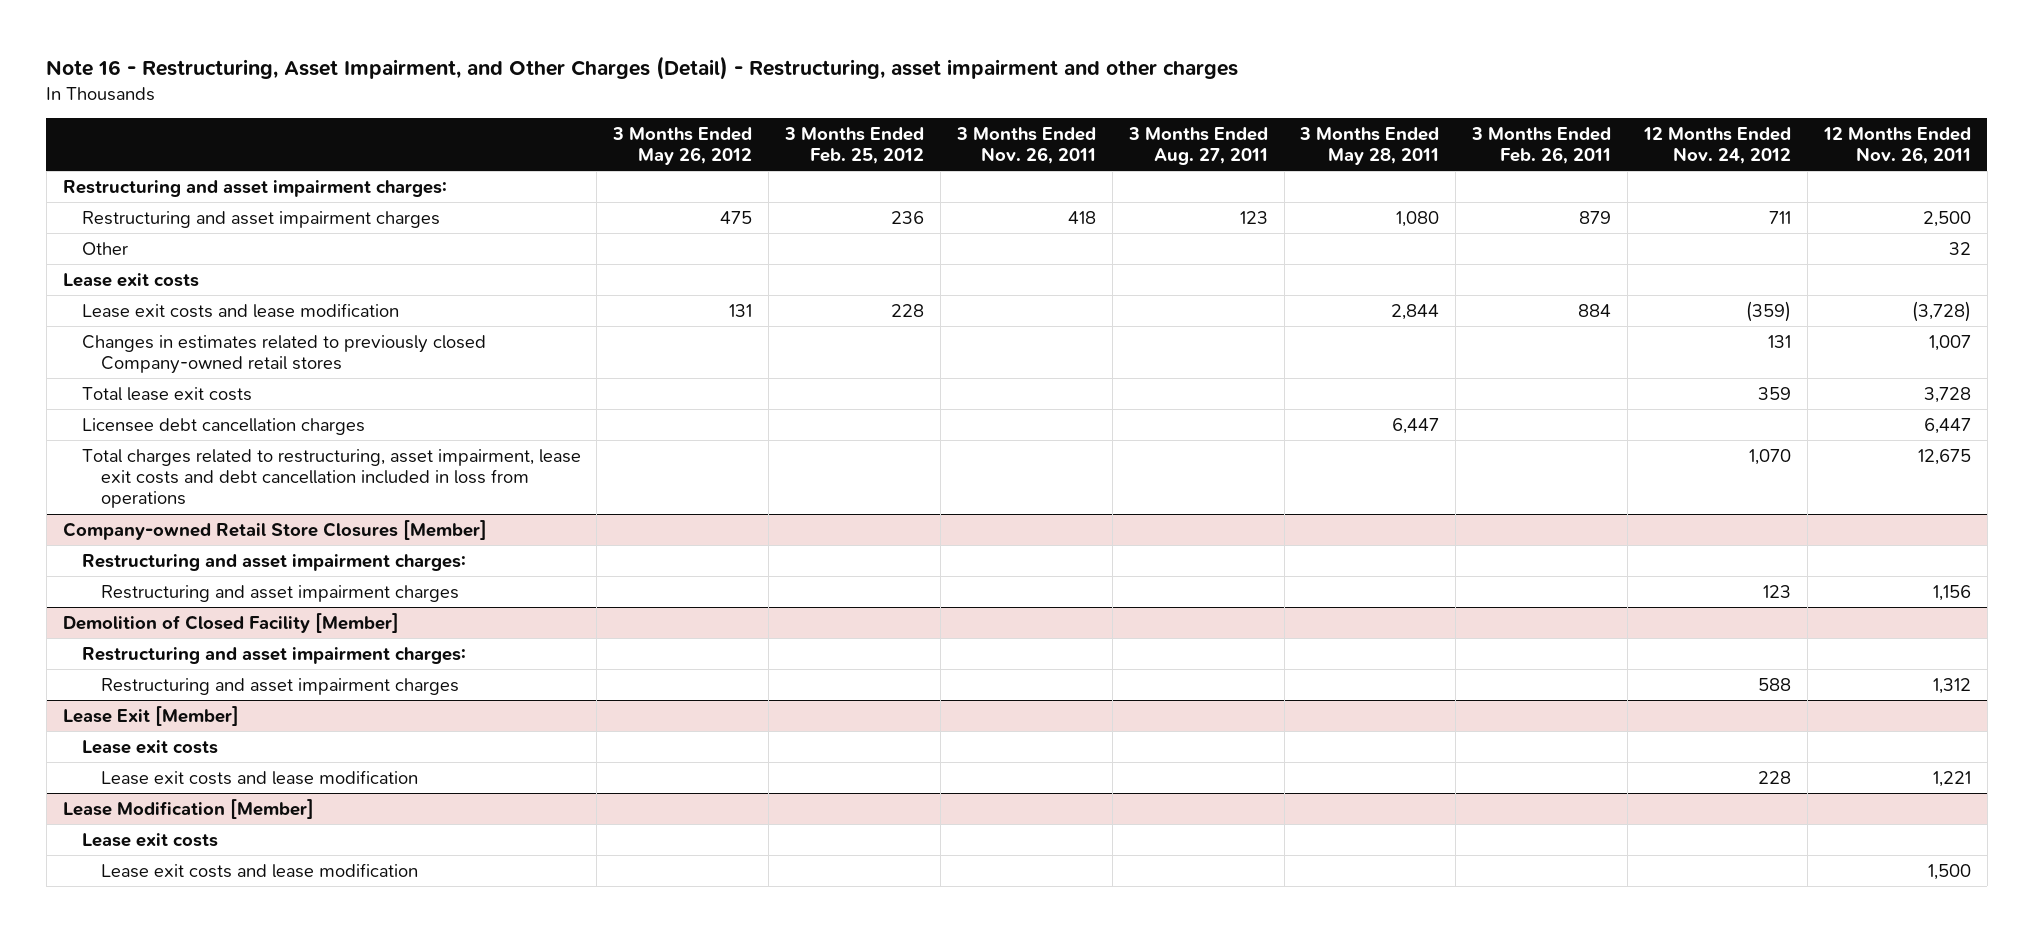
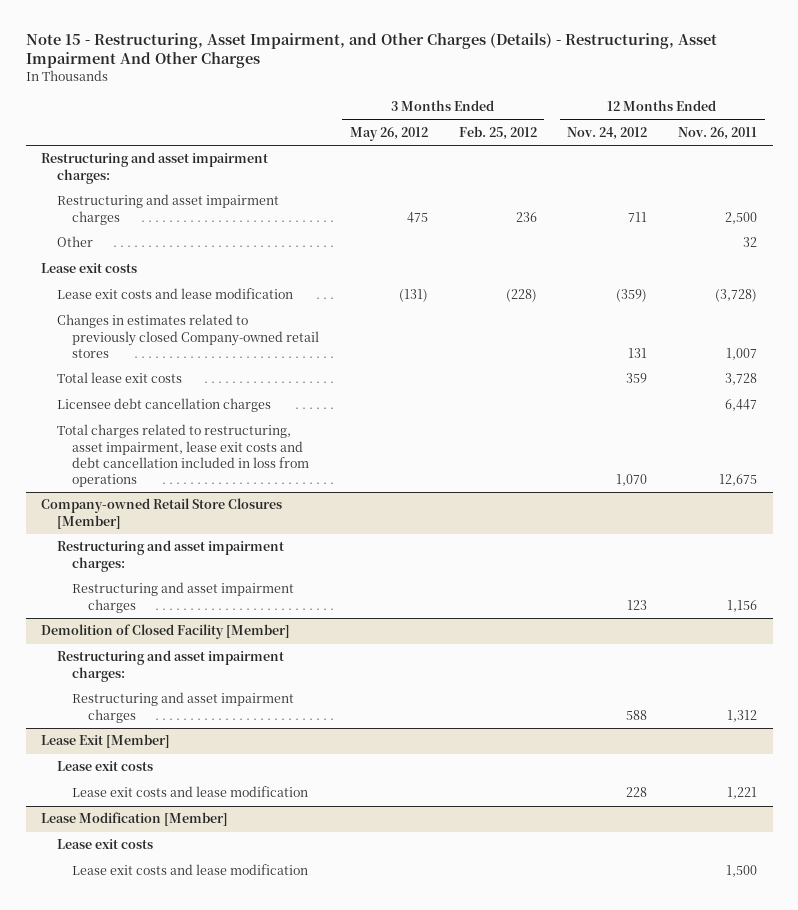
[46,55,1239,80] Note 16 - Restructuring, Asset Impairment, and Other Charges (Detail) - Restructuring, asset impairment and other charges -> [25,33,717,69] Note 15 - Restructuring, Asset Impairment, and Other Charges (Details) - Restructuring, Asset Impairment And Other Charges
[955,126,1096,164] 3 Months Ended Nov. 26, 2011 -> none
[1127,126,1268,165] 3 Months Ended Aug. 27, 2011 -> none
[1299,126,1440,165] 3 Months Ended May 28, 2011 -> none
[1471,126,1612,164] 3 Months Ended Feb. 26, 2011 -> none
[729,303,753,317] 131 -> [398,289,428,303] (131)
[891,303,925,317] 228 -> [505,289,537,303] (228)

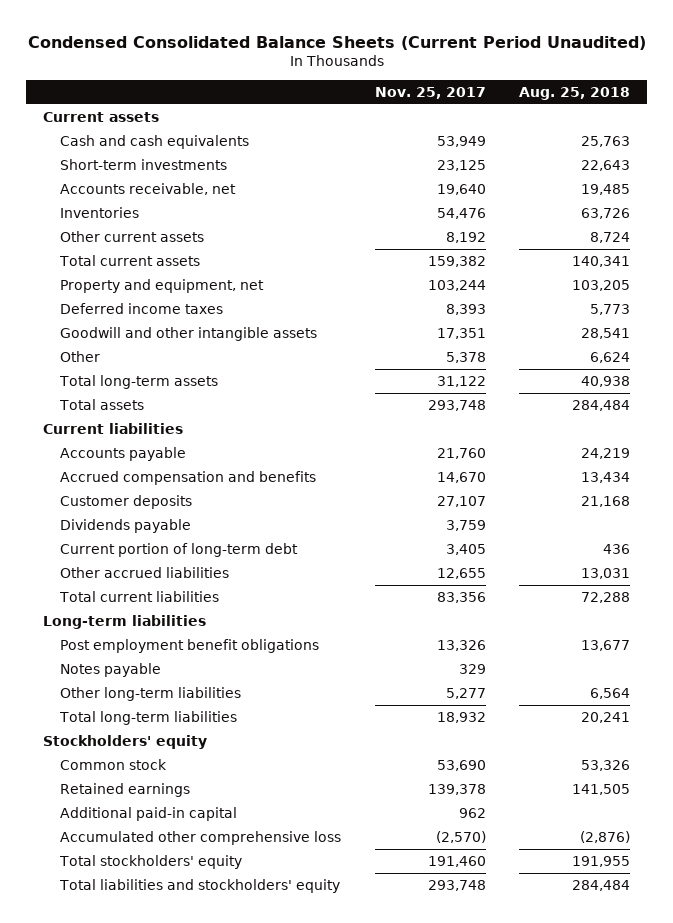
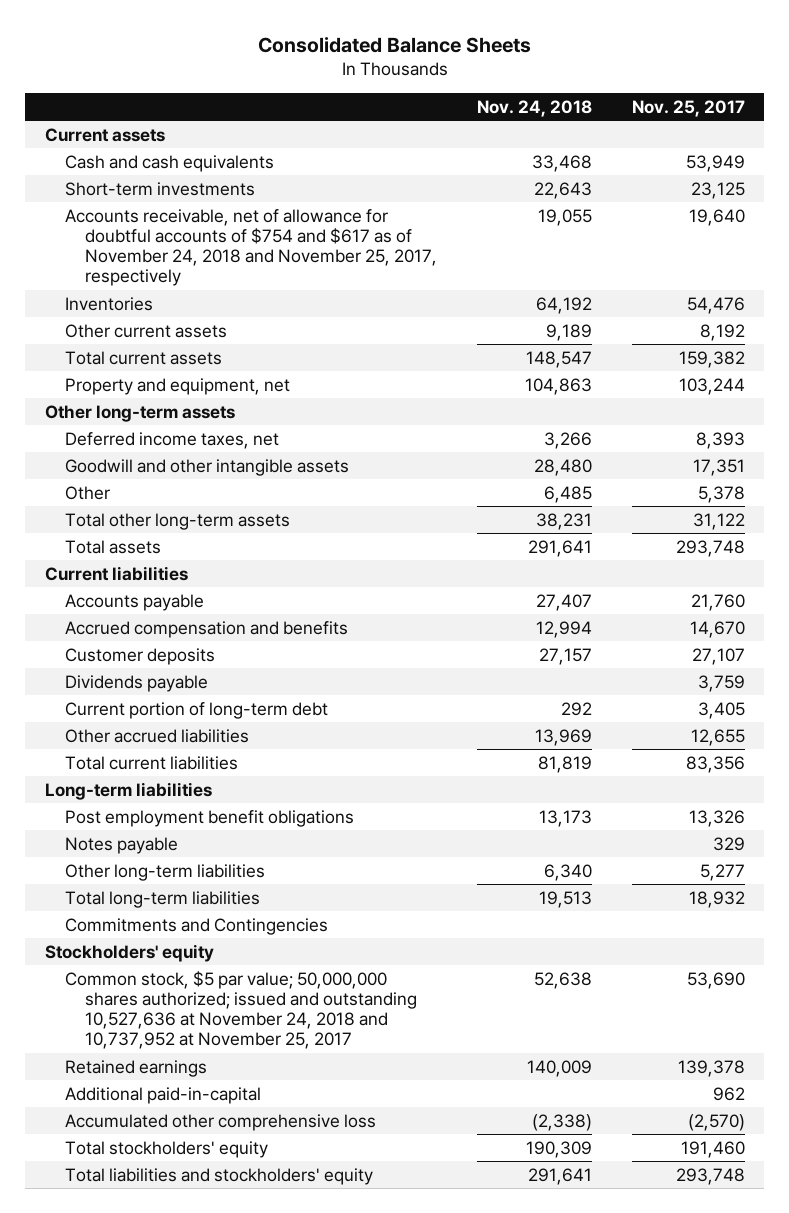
[27,35,646,50] Condensed Consolidated Balance Sheets (Current Period Unaudited) -> [257,36,531,53] Consolidated Balance Sheets
[519,86,631,100] Aug. 25, 2018 -> none
none -> [476,99,592,117] Nov. 24, 2018
[60,183,237,196] Accounts receivable, net -> [65,208,438,287] Accounts receivable, net of allowance for doubtful accounts of $754 and $617 as of November 24, 2018 and November 25, 2017, respectively
none -> [44,404,235,422] Other long-term assets
[60,303,224,315] Deferred income taxes -> [65,431,280,449] Deferred income taxes, net
[59,375,219,390] Total long-term assets -> [65,512,291,530] Total other long-term assets
none -> [65,917,329,935] Commitments and Contingencies
[60,759,168,771] Common stock -> [65,970,418,1050] Common stock, $5 par value; 50,000,000 shares authorized; issued and outstanding 10,527,636 at November 24, 2018 and 10,737,952 at November 25, 2017
[60,807,238,822] Additional paid-in capital -> [65,1086,262,1104] Additional paid-in-capital

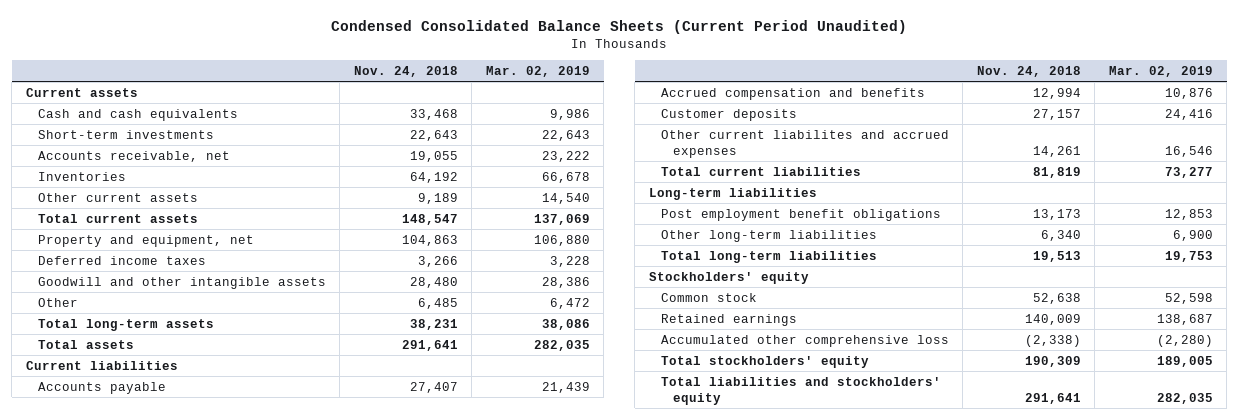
[257,36,531,53] Consolidated Balance Sheets -> [331,19,908,34] Condensed Consolidated Balance Sheets (Current Period Unaudited)
[631,99,745,117] Nov. 25, 2017 -> none
none -> [485,65,590,77] Mar. 02, 2019
[65,208,438,287] Accounts receivable, net of allowance for doubtful accounts of $754 and $617 as of November 24, 2018 and November 25, 2017, respectively -> [37,150,230,162] Accounts receivable, net
[44,404,235,422] Other long-term assets -> none
[65,431,280,449] Deferred income taxes, net -> [37,255,206,265] Deferred income taxes
[65,512,291,530] Total other long-term assets -> [37,318,214,331] Total long-term assets
[65,674,209,692] Dividends payable -> none
[65,701,329,719] Current portion of long-term debt -> none
[65,728,250,743] Other accrued liabilities -> [660,129,949,158] Other current liabilites and accrued expenses
[534,728,592,746] 13,969 -> [1032,145,1081,157] 14,261
[65,836,179,854] Notes payable -> none
[65,917,329,935] Commitments and Contingencies -> none
[65,970,418,1050] Common stock, $5 par value; 50,000,000 shares authorized; issued and outstanding 10,527,636 at November 24, 2018 and 10,737,952 at November 25, 2017 -> [660,292,757,302] Common stock
[65,1086,262,1104] Additional paid-in-capital -> none

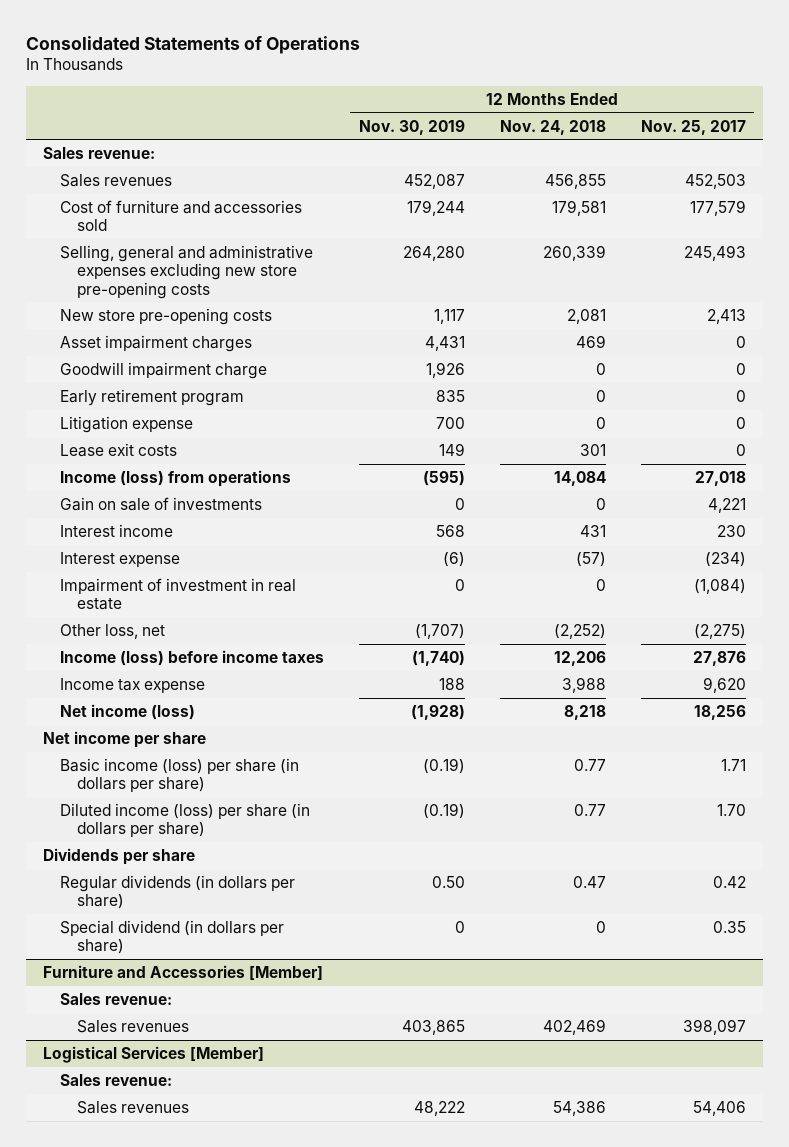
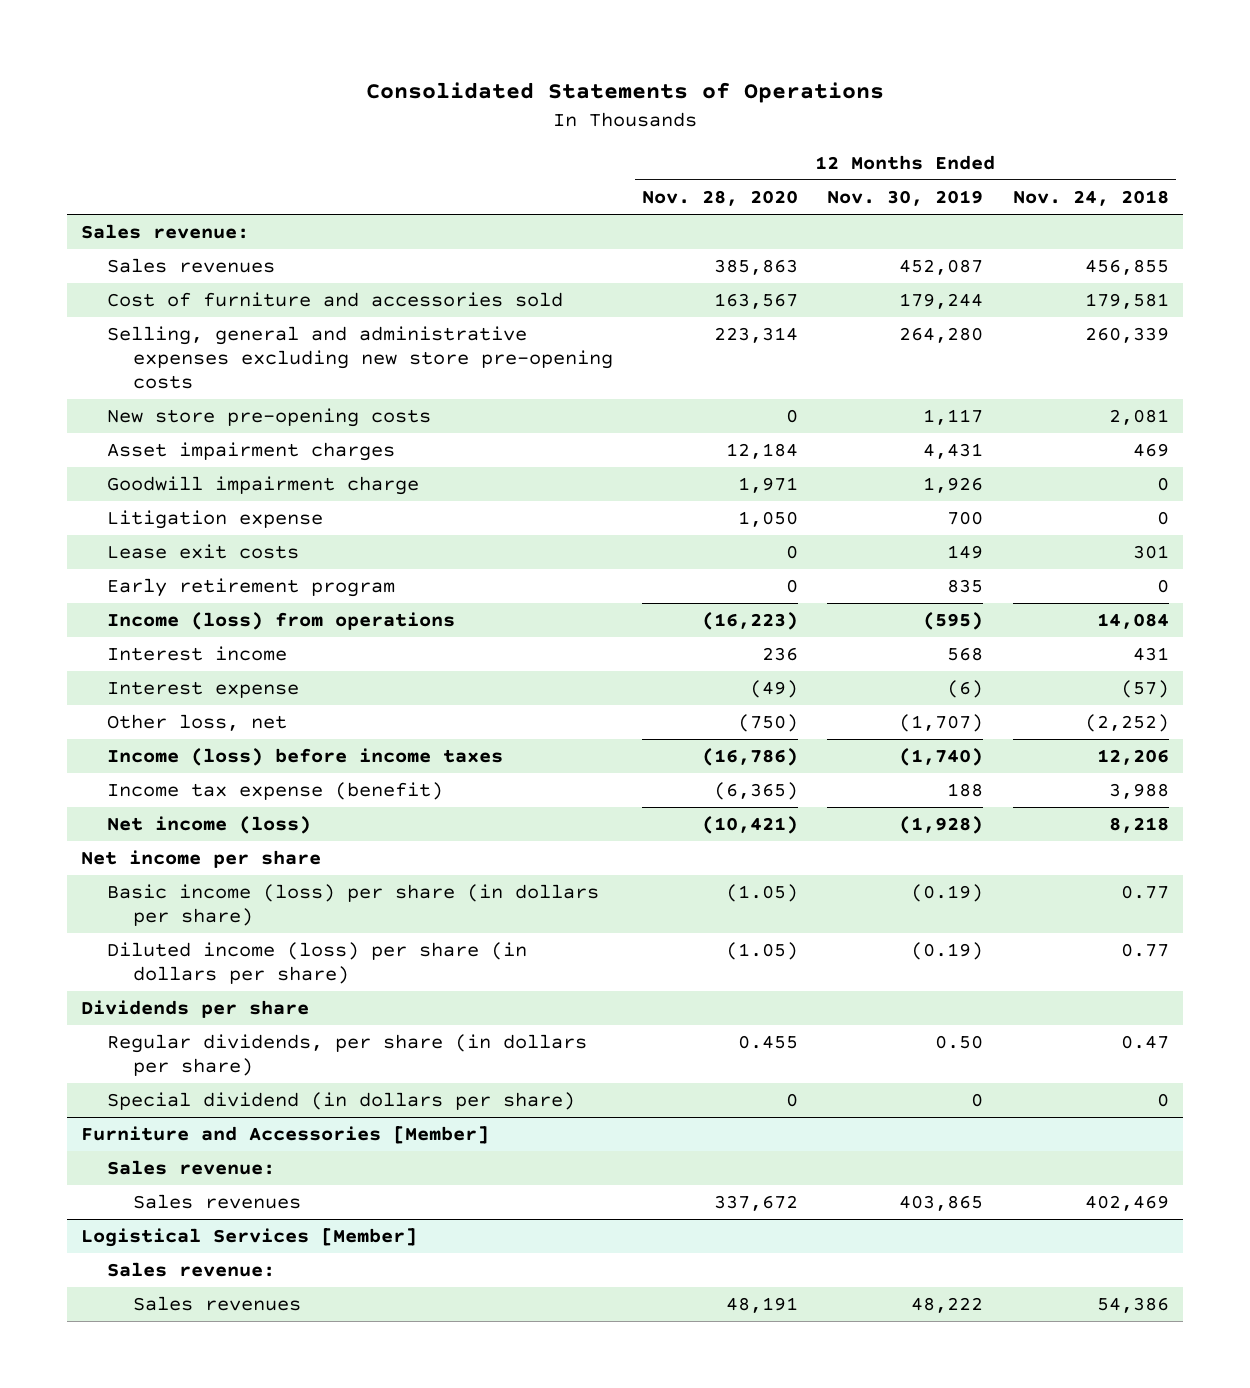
[640,119,746,135] Nov. 25, 2017 -> none
none -> [642,189,799,206] Nov. 28, 2020
[59,389,244,407] Early retirement program -> [107,578,396,598] Early retirement program
[59,497,262,512] Gain on sale of investments -> none
[59,578,296,611] Impairment of investment in real estate -> none
[59,678,205,694] Income tax expense -> [107,782,444,801] Income tax expense (benefit)
[59,875,295,910] Regular dividends (in dollars per share) -> [107,1034,588,1076] Regular dividends, per share (in dollars per share)

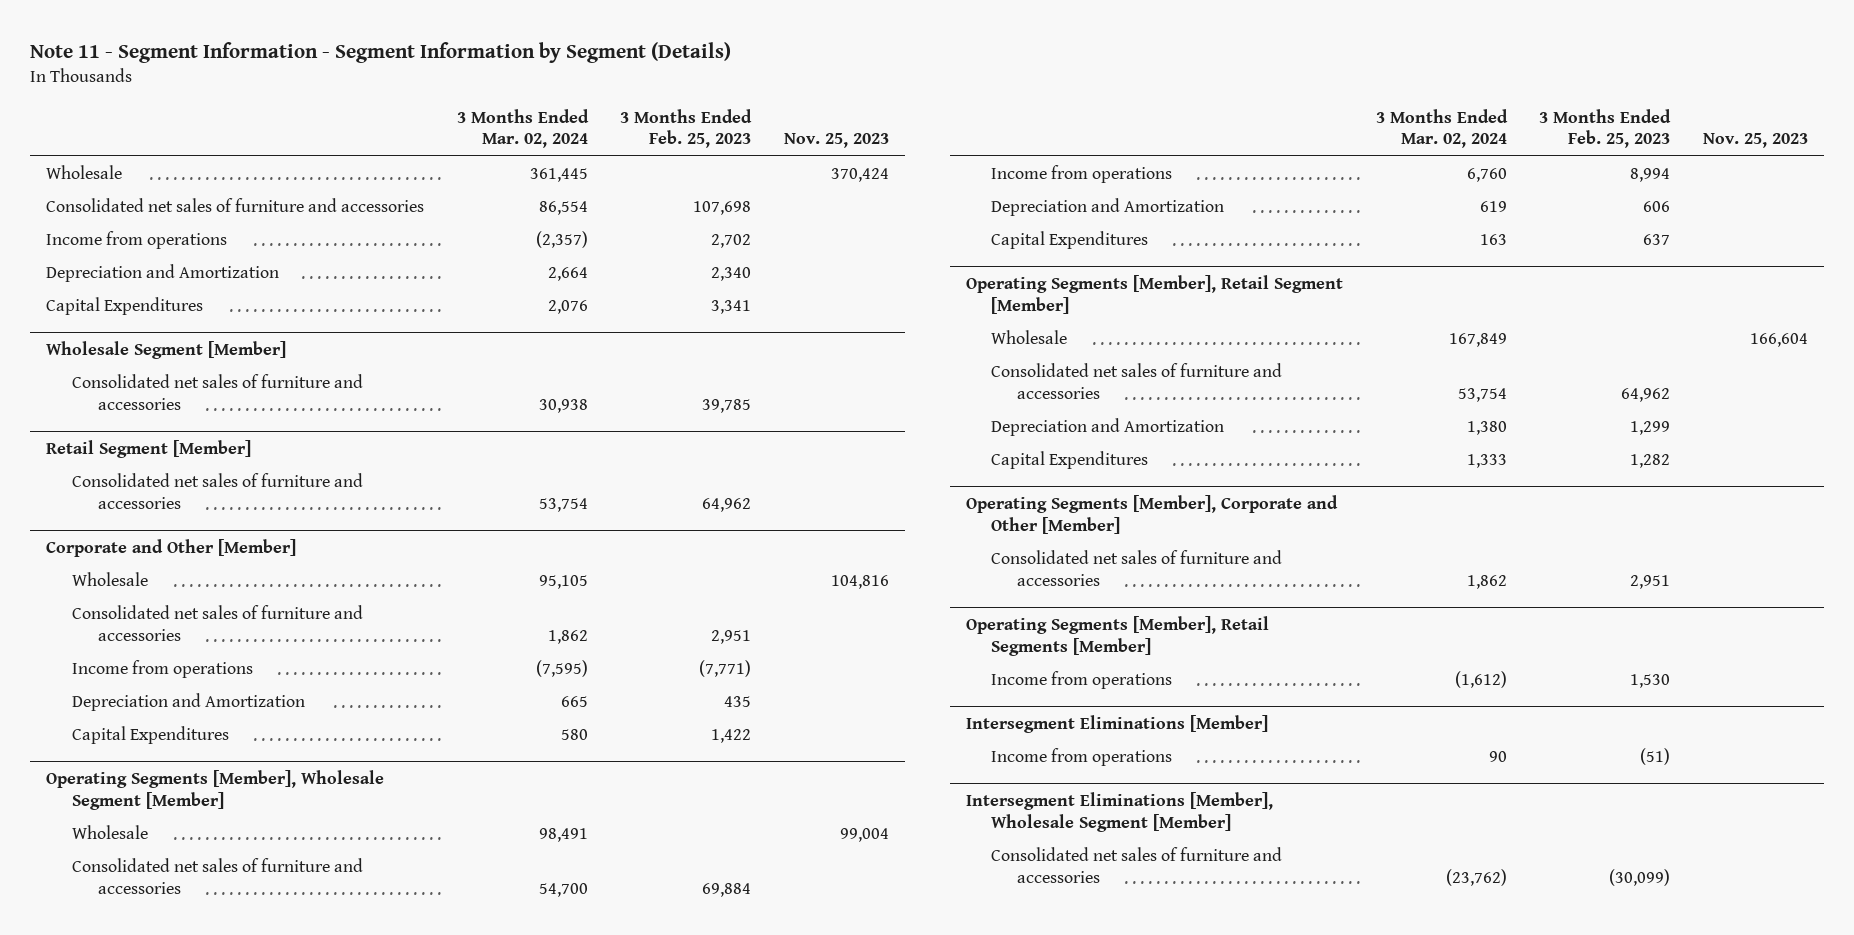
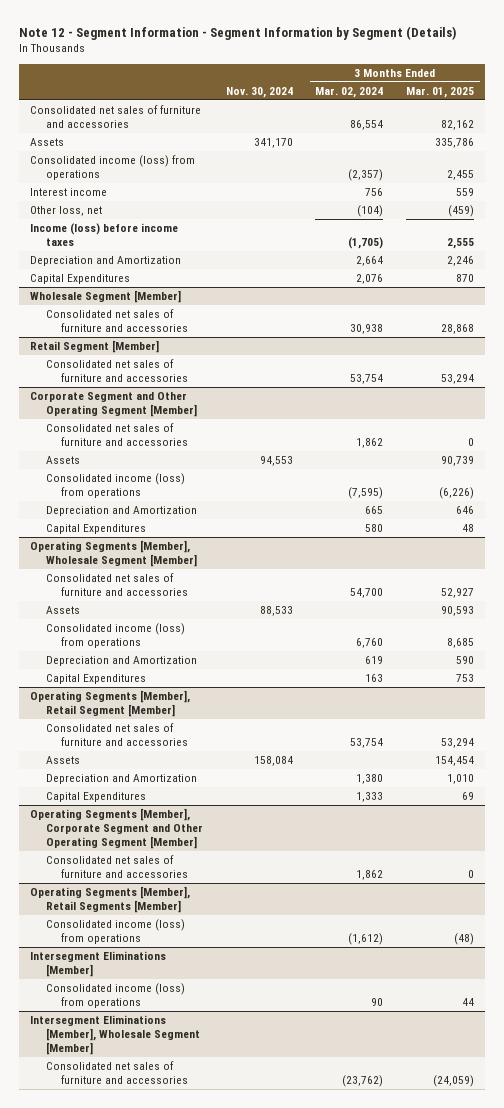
[30,42,732,64] Note 11 - Segment Information - Segment Information by Segment (Details) -> [19,25,457,40] Note 12 - Segment Information - Segment Information by Segment (Details)
[620,108,753,149] 3 Months Ended Feb. 25, 2023 -> none
[783,133,889,149] Nov. 25, 2023 -> none
none -> [225,86,293,98] Nov. 30, 2024
none -> [405,86,474,98] Mar. 01, 2025
[46,165,123,180] Wholesale -> none
none -> [30,138,65,147] Assets
[46,231,228,250] Income from operations -> [30,155,196,181] Consolidated income (loss) from operations
none -> [30,188,108,197] Interest income
none -> [30,206,103,217] Other loss, net
none -> [30,223,179,247] Income (loss) before income taxes
[72,572,149,587] Wholesale -> none
[46,539,297,558] Corporate and Other [Member] -> [30,392,197,418] Corporate Segment and Other Operating Segment [Member]
none -> [45,456,80,465] Assets
[72,660,254,679] Income from operations -> [45,473,185,499] Consolidated income (loss) from operations
[72,825,149,840] Wholesale -> none
none -> [45,606,80,615] Assets
[991,165,1173,184] Income from operations -> [45,623,185,649] Consolidated income (loss) from operations
[991,330,1068,345] Wholesale -> none
none -> [45,756,80,765] Assets
[965,495,1338,535] Operating Segments [Member], Corporate and Other [Member] -> [30,808,203,850] Operating Segments [Member], Corporate Segment and Other Operating Segment [Member]
[991,671,1173,690] Income from operations -> [45,919,185,945] Consolidated income (loss) from operations
[991,748,1173,767] Income from operations -> [45,983,185,1009] Consolidated income (loss) from operations

